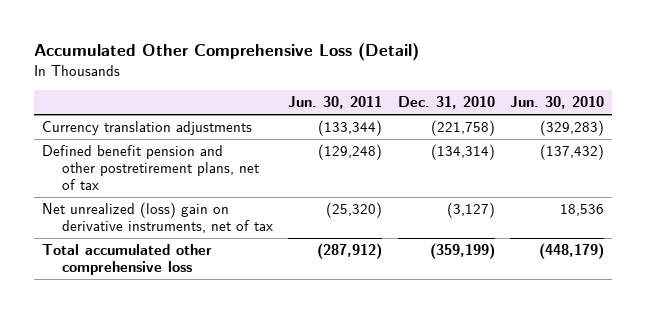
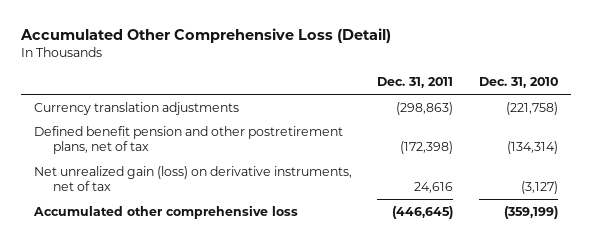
[288,96,383,110] Jun. 30, 2011 -> none
[510,96,605,110] Jun. 30, 2010 -> none
none -> [377,77,454,89] Dec. 31, 2011
[41,201,273,234] Net unrealized (loss) gain on derivative instruments, net of tax -> [33,165,352,192] Net unrealized gain (loss) on derivative instruments, net of tax
[41,243,212,276] Total accumulated other comprehensive loss -> [32,204,298,219] Accumulated other comprehensive loss

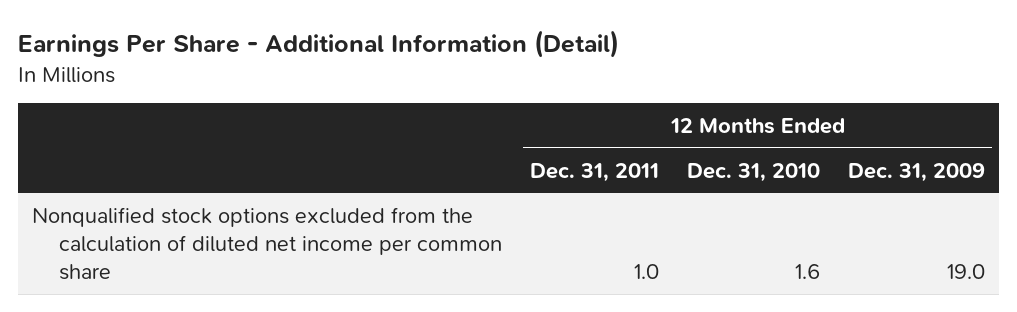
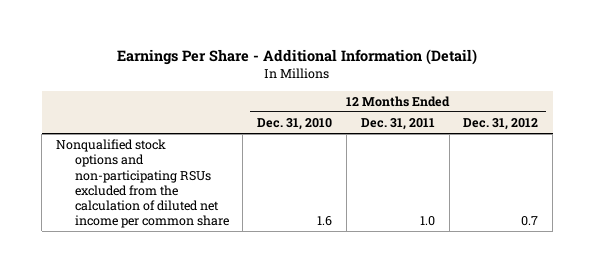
[848,162,986,182] Dec. 31, 2009 -> none
none -> [463,118,539,131] Dec. 31, 2012
[31,206,503,280] Nonqualified stock options excluded from the calculation of diluted net income per common share -> [55,139,229,229] Nonqualified stock options and non-participating RSUs excluded from the calculation of diluted net income per common share

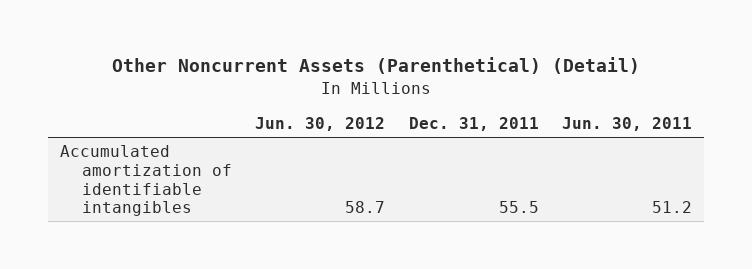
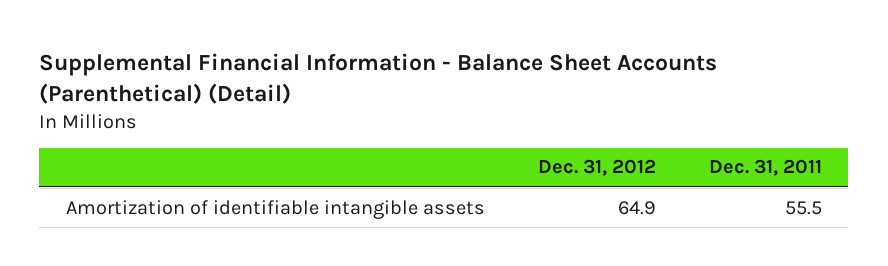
[112,57,641,75] Other Noncurrent Assets (Parenthetical) (Detail) -> [39,53,718,105] Supplemental Financial Information - Balance Sheet Accounts (Parenthetical) (Detail)
[255,117,386,132] Jun. 30, 2012 -> none
[562,117,693,132] Jun. 30, 2011 -> none
none -> [537,159,656,177] Dec. 31, 2012
[59,145,232,217] Accumulated amortization of identifiable intangibles -> [65,199,485,219] Amortization of identifiable intangible assets

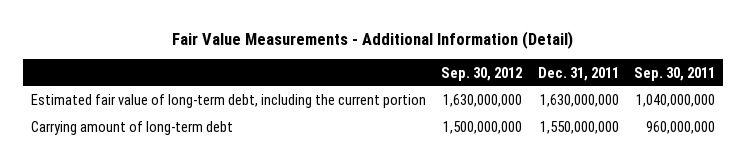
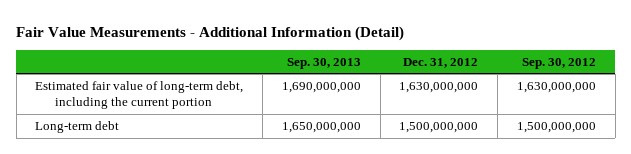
[537,66,619,81] Dec. 31, 2011 -> none
[634,66,716,81] Sep. 30, 2011 -> none
none -> [286,57,361,69] Sep. 30, 2013
none -> [403,57,479,68] Dec. 31, 2012
[30,121,233,136] Carrying amount of long-term debt -> [35,121,120,134] Long-term debt

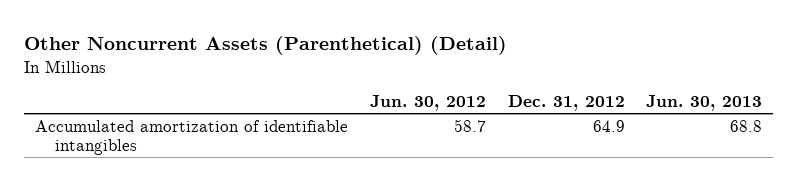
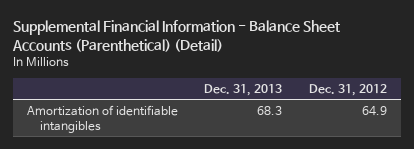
[24,36,508,56] Other Noncurrent Assets (Parenthetical) (Detail) -> [12,20,341,52] Supplemental Financial Information - Balance Sheet Accounts (Parenthetical) (Detail)
[370,95,487,112] Jun. 30, 2012 -> none
[646,95,763,112] Jun. 30, 2013 -> none
none -> [204,83,283,96] Dec. 31, 2013
[35,119,349,155] Accumulated amortization of identifiable intangibles -> [26,105,178,133] Amortization of identifiable intangibles

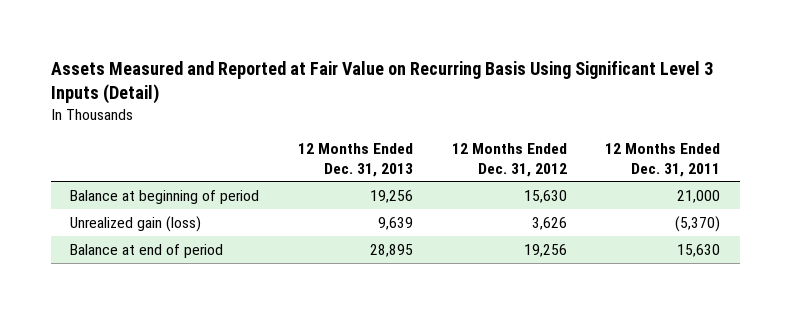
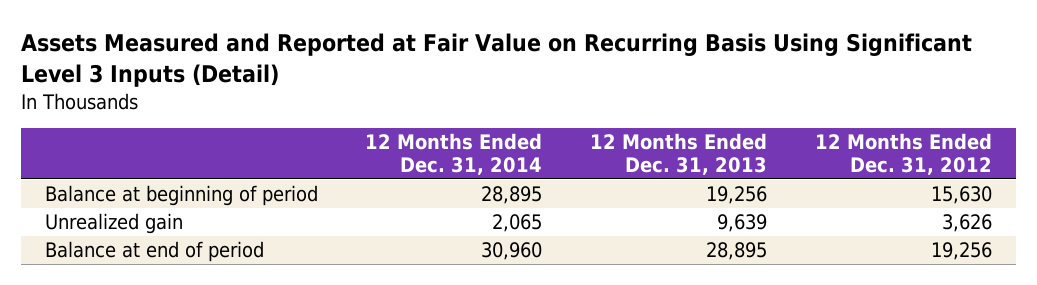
[605,143,721,177] 12 Months Ended Dec. 31, 2011 -> none
none -> [365,133,543,176] 12 Months Ended Dec. 31, 2014
[70,215,202,232] Unrealized gain (loss) -> [44,213,183,235] Unrealized gain

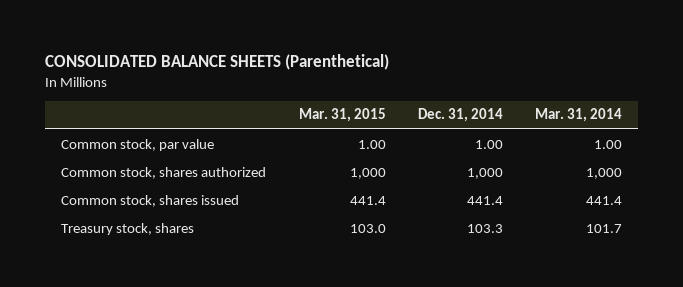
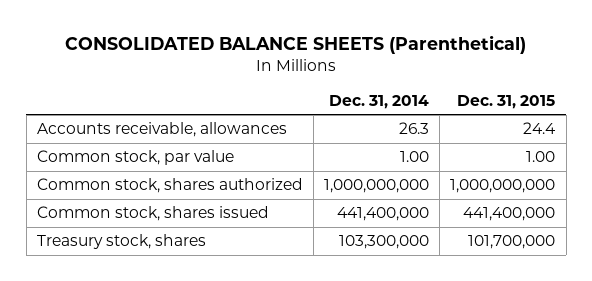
[298,108,386,123] Mar. 31, 2015 -> none
[535,108,623,123] Mar. 31, 2014 -> none
none -> [457,94,556,109] Dec. 31, 2015
none -> [36,122,287,138] Accounts receivable, allowances
[466,167,503,179] 1,000 -> [324,179,430,194] 1,000,000,000
[466,195,503,205] 441.4 -> [337,207,430,222] 441,400,000
[466,223,503,233] 103.3 -> [339,235,430,250] 103,300,000

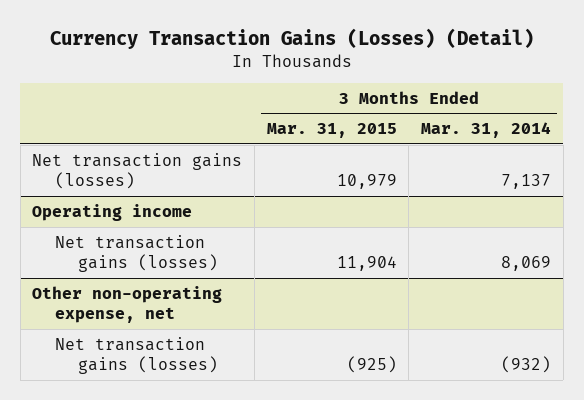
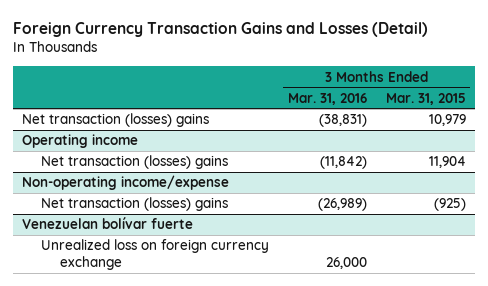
[49,28,534,50] Currency Transaction Gains (Losses) (Detail) -> [12,21,428,37] Foreign Currency Transaction Gains and Losses (Detail)
[421,122,552,139] Mar. 31, 2014 -> none
none -> [287,92,367,105] Mar. 31, 2016
[32,152,243,189] Net transaction gains (losses) -> [22,113,210,128] Net transaction (losses) gains
[55,234,218,272] Net transaction gains (losses) -> [40,155,228,170] Net transaction (losses) gains
[32,285,223,323] Other non-operating expense, net -> [22,175,230,191] Non-operating income/expense
[55,336,218,374] Net transaction gains (losses) -> [40,197,228,212] Net transaction (losses) gains
none -> [22,217,194,230] Venezuelan bolívar fuerte
none -> [40,239,269,270] Unrealized loss on foreign currency exchange

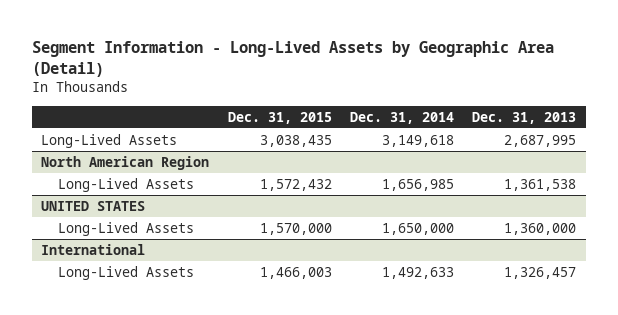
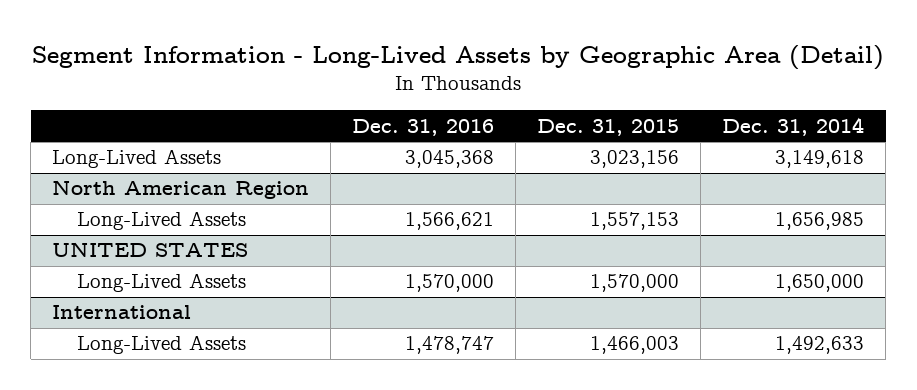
[472,111,577,124] Dec. 31, 2013 -> none
none -> [352,118,495,136] Dec. 31, 2016
[259,135,332,148] 3,038,435 -> [590,150,680,169] 3,023,156
[259,179,332,192] 1,572,432 -> [590,212,680,231] 1,557,153

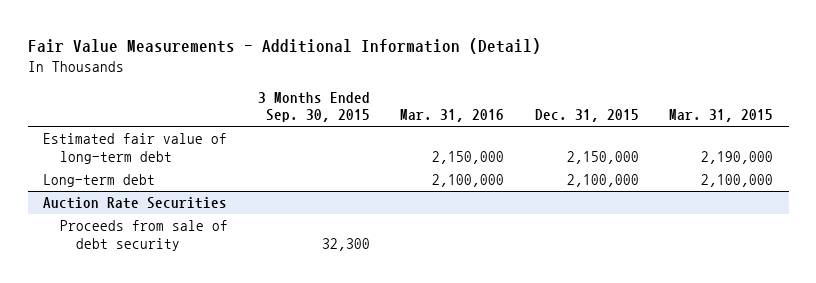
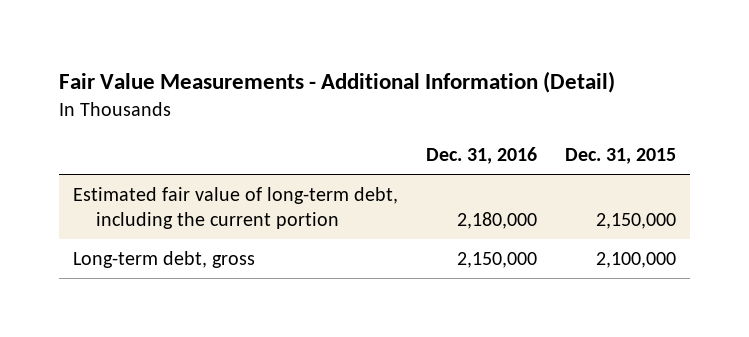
[258,91,371,123] 3 Months Ended Sep. 30, 2015 -> none
[400,109,505,123] Mar. 31, 2016 -> none
[669,109,774,123] Mar. 31, 2015 -> none
none -> [426,147,538,165] Dec. 31, 2016
[43,197,228,210] Auction Rate Securities -> none
[59,220,228,251] Proceeds from sale of debt security -> none
[43,133,228,164] Estimated fair value of long-term debt -> [73,186,399,230] Estimated fair value of long-term debt, including the current portion
[43,174,156,188] Long-term debt -> [73,250,256,268] Long-term debt, gross

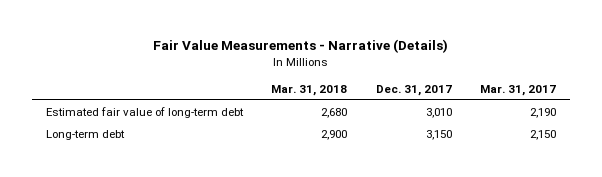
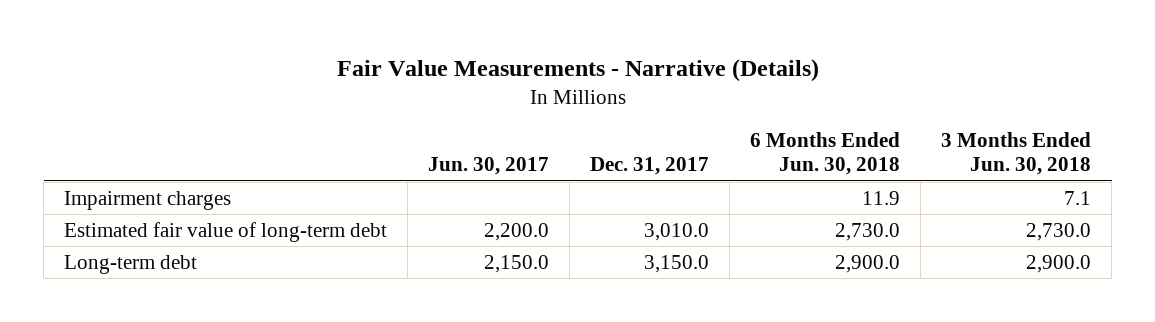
[271,84,348,96] Mar. 31, 2018 -> none
[479,84,556,96] Mar. 31, 2017 -> none
none -> [428,157,550,176] Jun. 30, 2017
none -> [750,132,901,176] 6 Months Ended Jun. 30, 2018
none -> [941,132,1092,176] 3 Months Ended Jun. 30, 2018
none -> [64,190,232,210] Impairment charges
[425,108,452,119] 3,010 -> [644,222,710,241] 3,010.0
[425,130,452,141] 3,150 -> [644,254,710,273] 3,150.0

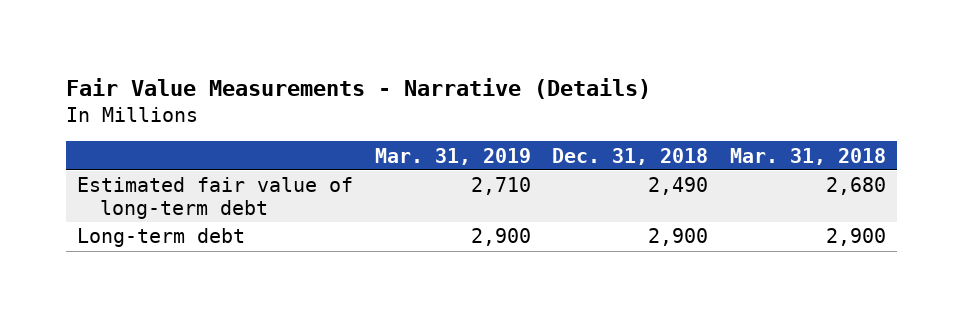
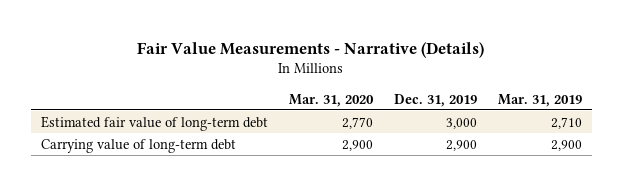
[552,147,709,165] Dec. 31, 2018 -> none
[730,147,887,165] Mar. 31, 2018 -> none
none -> [289,93,375,107] Mar. 31, 2020
none -> [393,93,477,107] Dec. 31, 2019
[76,228,245,248] Long-term debt -> [41,138,237,153] Carrying value of long-term debt

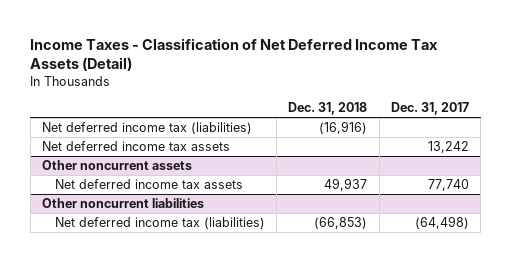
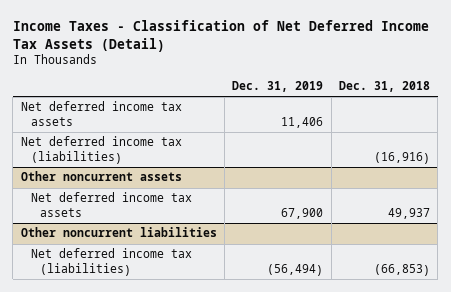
[391,102,470,116] Dec. 31, 2017 -> none
none -> [232,80,324,92] Dec. 31, 2019
[42,122,253,135] Net deferred income tax (liabilities) -> [20,136,182,164] Net deferred income tax (liabilities)

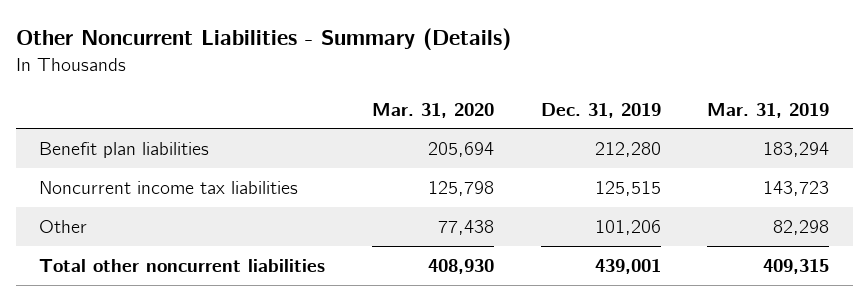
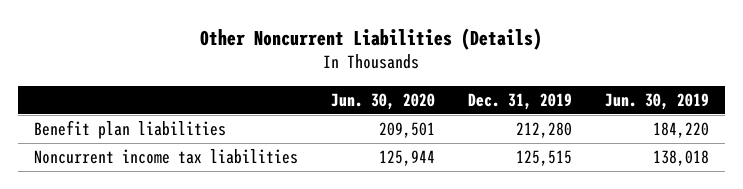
[15,28,511,51] Other Noncurrent Liabilities - Summary (Details) -> [200,27,543,50] Other Noncurrent Liabilities (Details)
[371,102,494,118] Mar. 31, 2020 -> none
[707,102,830,118] Mar. 31, 2019 -> none
none -> [331,92,436,110] Jun. 30, 2020
none -> [604,92,709,110] Jun. 30, 2019
[39,219,88,233] Other -> none
[39,258,326,272] Total other noncurrent liabilities -> none

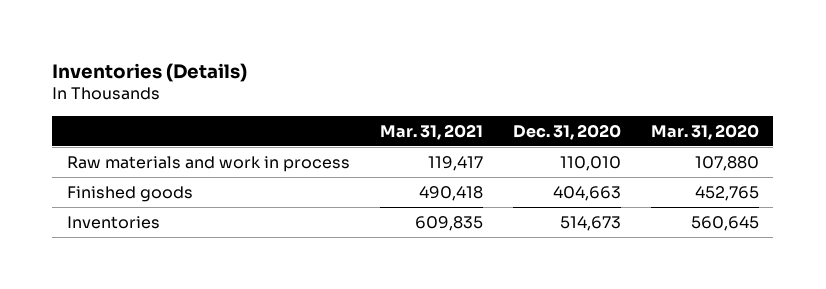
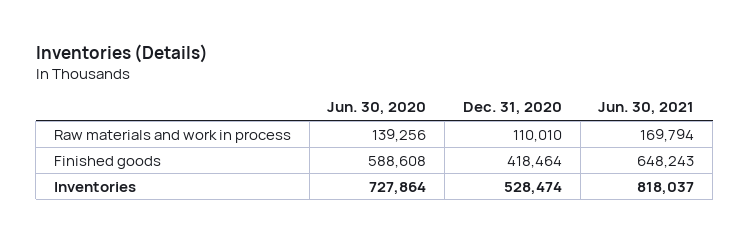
[380,123,484,140] Mar. 31, 2021 -> none
[650,123,759,140] Mar. 31, 2020 -> none
none -> [327,102,427,116] Jun. 30, 2020
none -> [598,102,695,116] Jun. 30, 2021
[552,185,621,201] 404,663 -> [506,155,562,168] 418,464
[559,215,621,231] 514,673 -> [503,181,562,195] 528,474

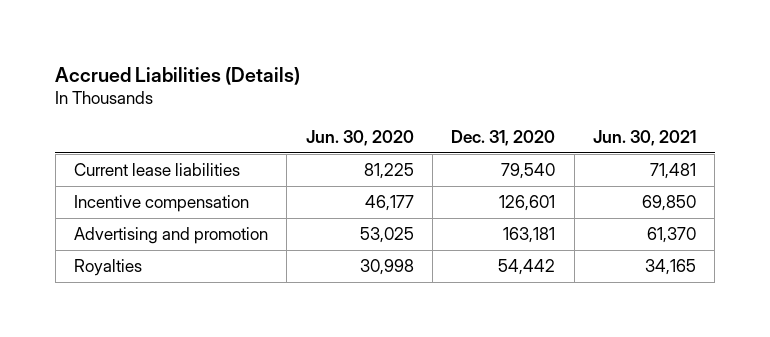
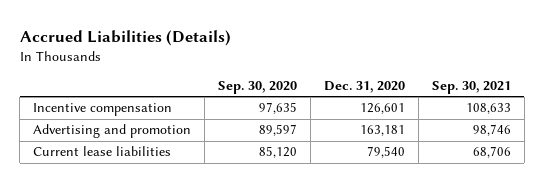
[305,130,414,147] Jun. 30, 2020 -> none
[592,130,696,147] Jun. 30, 2021 -> none
none -> [217,81,297,95] Sep. 30, 2020
none -> [431,81,511,95] Sep. 30, 2021
[74,259,143,277] Royalties -> none
[74,163,241,177] Current lease liabilities -> [32,146,171,157] Current lease liabilities

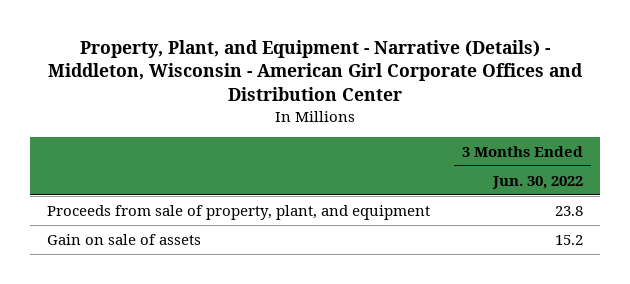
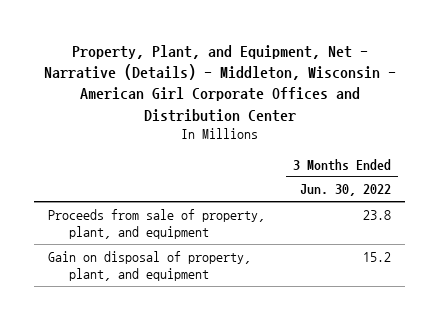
[47,39,583,102] Property, Plant, and Equipment - Narrative (Details) - Middleton, Wisconsin - American Girl Corporate Offices and Distribution Center -> [43,44,396,122] Property, Plant, and Equipment, Net - Narrative (Details) - Middleton, Wisconsin - American Girl Corporate Offices and Distribution Center
[46,234,201,246] Gain on sale of assets -> [48,250,252,282] Gain on disposal of property, plant, and equipment

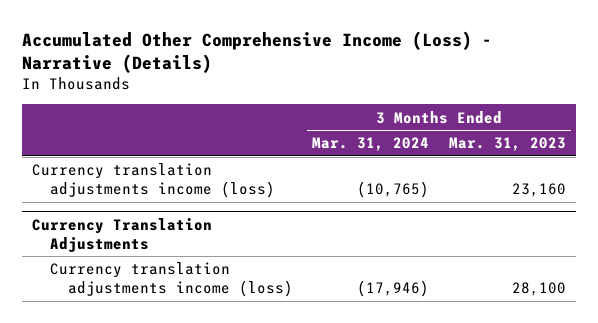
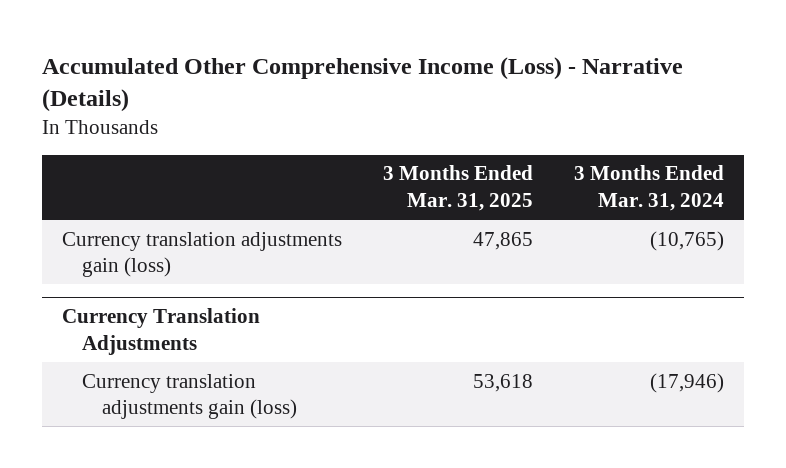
[449,137,567,152] Mar. 31, 2023 -> none
none -> [382,165,533,212] 3 Months Ended Mar. 31, 2025
[32,163,276,199] Currency translation adjustments income (loss) -> [61,231,342,278] Currency translation adjustments gain (loss)
[50,262,293,298] Currency translation adjustments income (loss) -> [81,373,297,420] Currency translation adjustments gain (loss)

